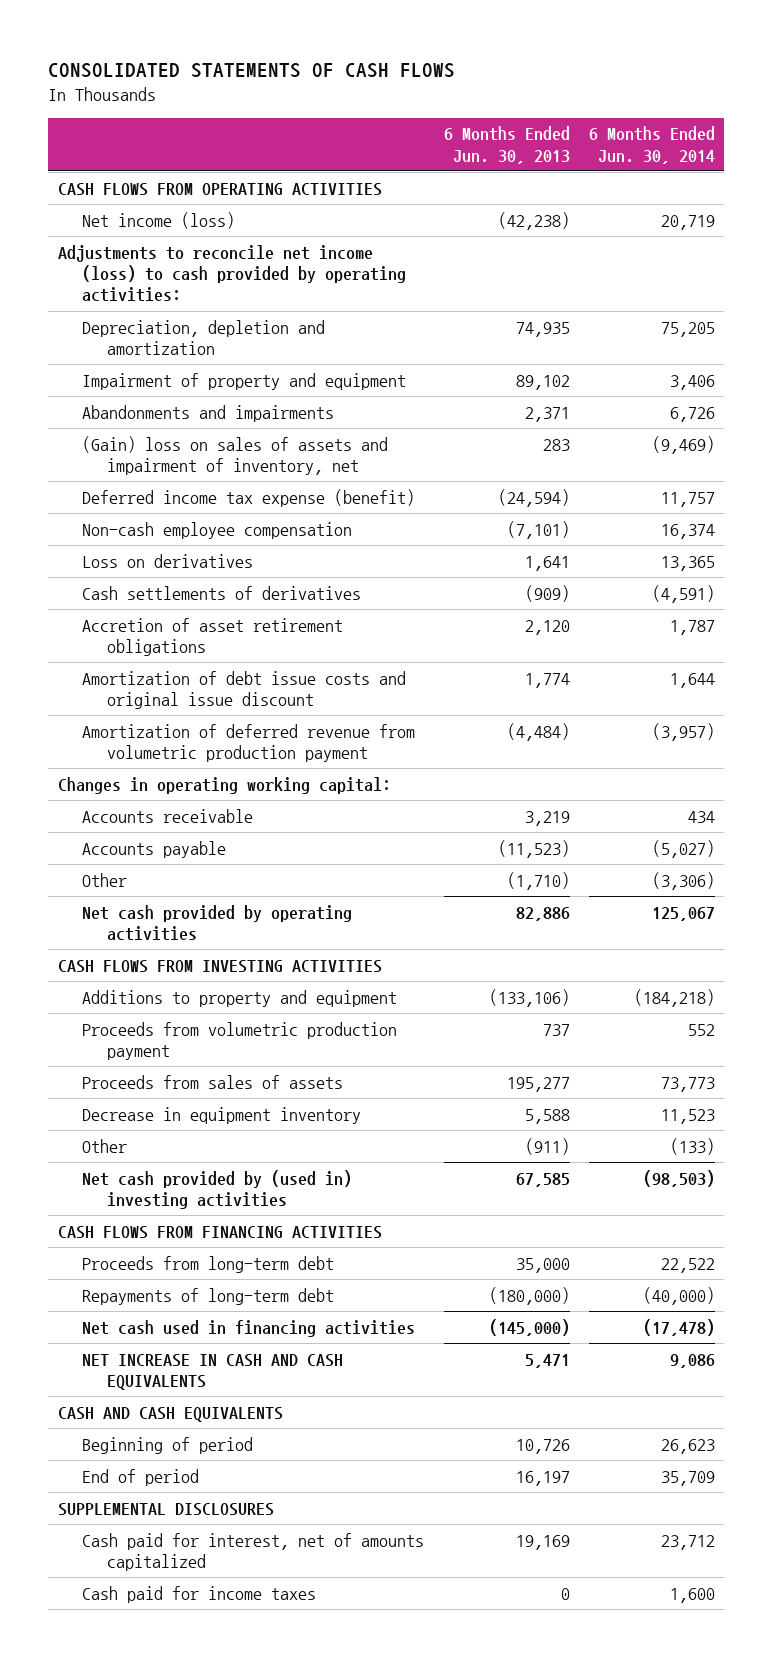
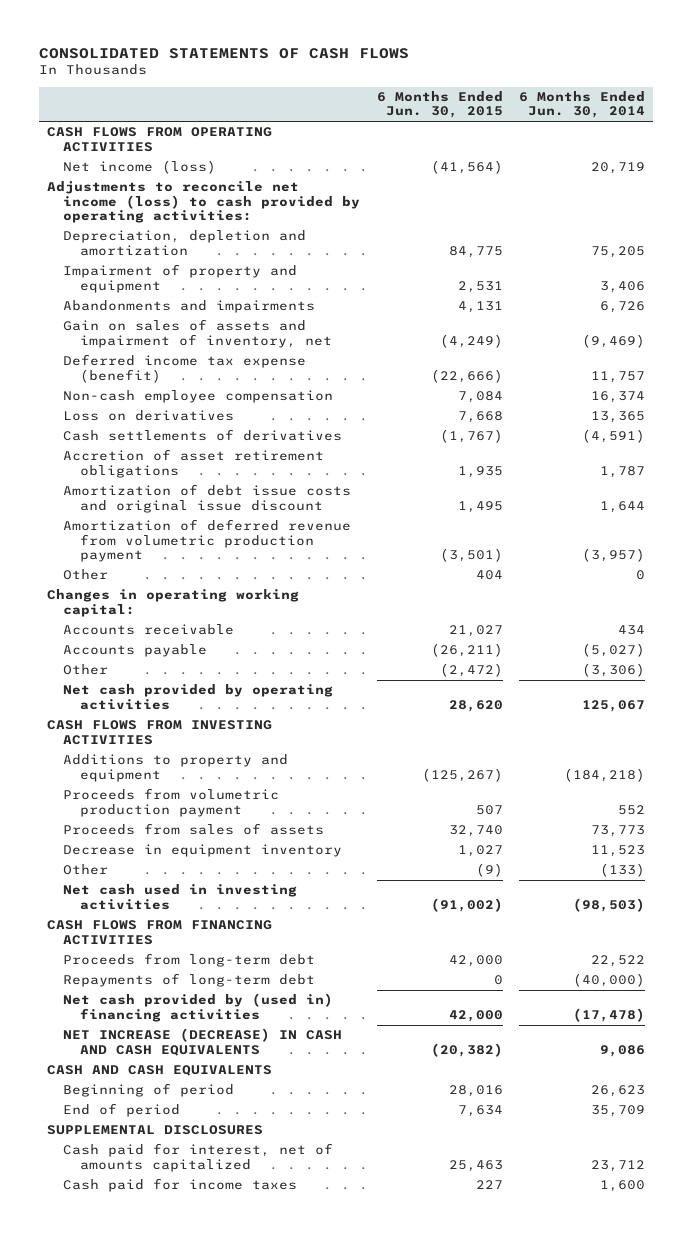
[443,126,570,164] 6 Months Ended Jun. 30, 2013 -> none
none -> [376,91,503,119] 6 Months Ended Jun. 30, 2015
[82,435,389,475] (Gain) loss on sales of assets and impairment of inventory, net -> [63,319,332,348] Gain on sales of assets and impairment of inventory, net
none -> [63,569,109,581] Other
[82,1169,353,1209] Net cash provided by (used in) investing activities -> [63,884,298,910] Net cash used in investing activities
[82,1319,416,1337] Net cash used in financing activities -> [63,993,334,1022] Net cash provided by (used in) financing activities
[82,1353,344,1390] NET INCREASE IN CASH AND CASH EQUIVALENTS -> [63,1028,343,1056] NET INCREASE (DECREASE) IN CASH AND CASH EQUIVALENTS

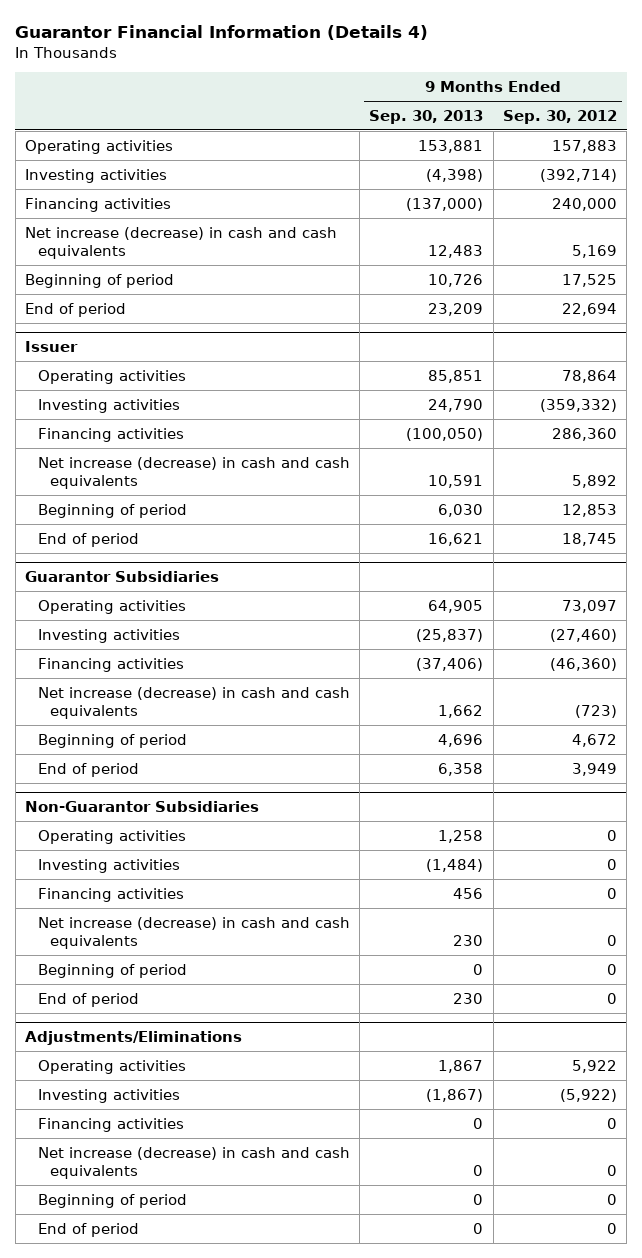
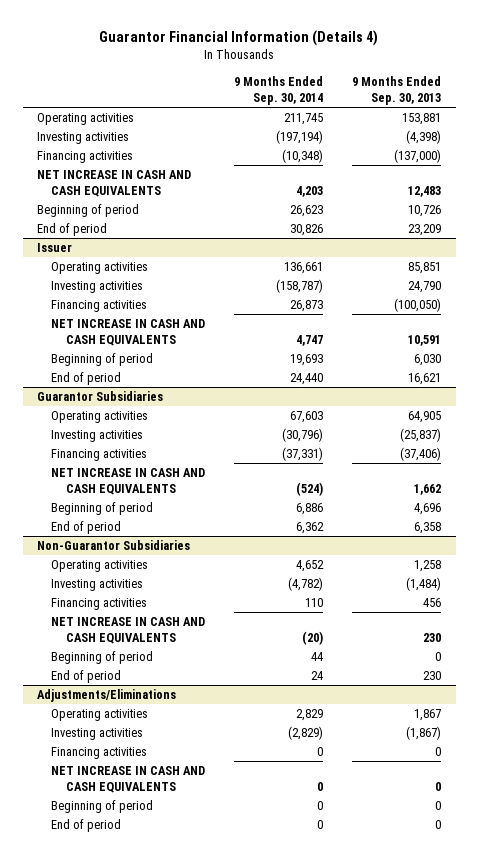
[502,109,617,124] Sep. 30, 2012 -> none
none -> [234,76,324,106] 9 Months Ended Sep. 30, 2014
[25,226,338,259] Net increase (decrease) in cash and cash equivalents -> [37,170,192,198] NET INCREASE IN CASH AND CASH EQUIVALENTS
[37,456,350,489] Net increase (decrease) in cash and cash equivalents -> [51,319,206,347] NET INCREASE IN CASH AND CASH EQUIVALENTS
[37,686,350,719] Net increase (decrease) in cash and cash equivalents -> [51,468,206,496] NET INCREASE IN CASH AND CASH EQUIVALENTS
[37,916,350,949] Net increase (decrease) in cash and cash equivalents -> [51,617,206,645] NET INCREASE IN CASH AND CASH EQUIVALENTS
[37,1146,350,1179] Net increase (decrease) in cash and cash equivalents -> [51,766,206,794] NET INCREASE IN CASH AND CASH EQUIVALENTS

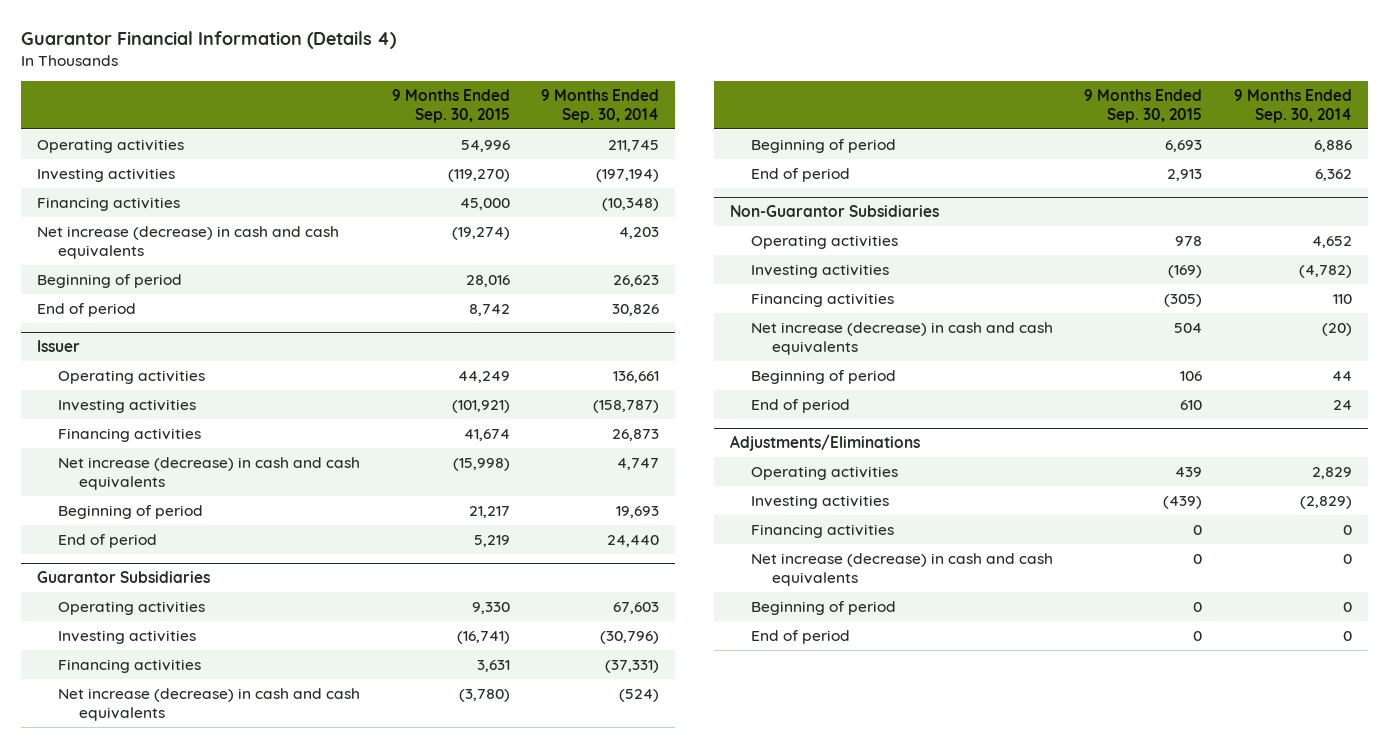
[352,76,442,106] 9 Months Ended Sep. 30, 2013 -> none
none -> [391,89,510,123] 9 Months Ended Sep. 30, 2015
[37,170,192,198] NET INCREASE IN CASH AND CASH EQUIVALENTS -> [36,226,339,259] Net increase (decrease) in cash and cash equivalents
[51,319,206,347] NET INCREASE IN CASH AND CASH EQUIVALENTS -> [57,457,360,490] Net increase (decrease) in cash and cash equivalents
[51,468,206,496] NET INCREASE IN CASH AND CASH EQUIVALENTS -> [57,688,360,721] Net increase (decrease) in cash and cash equivalents
[51,617,206,645] NET INCREASE IN CASH AND CASH EQUIVALENTS -> [750,322,1053,355] Net increase (decrease) in cash and cash equivalents
[51,766,206,794] NET INCREASE IN CASH AND CASH EQUIVALENTS -> [750,553,1053,586] Net increase (decrease) in cash and cash equivalents

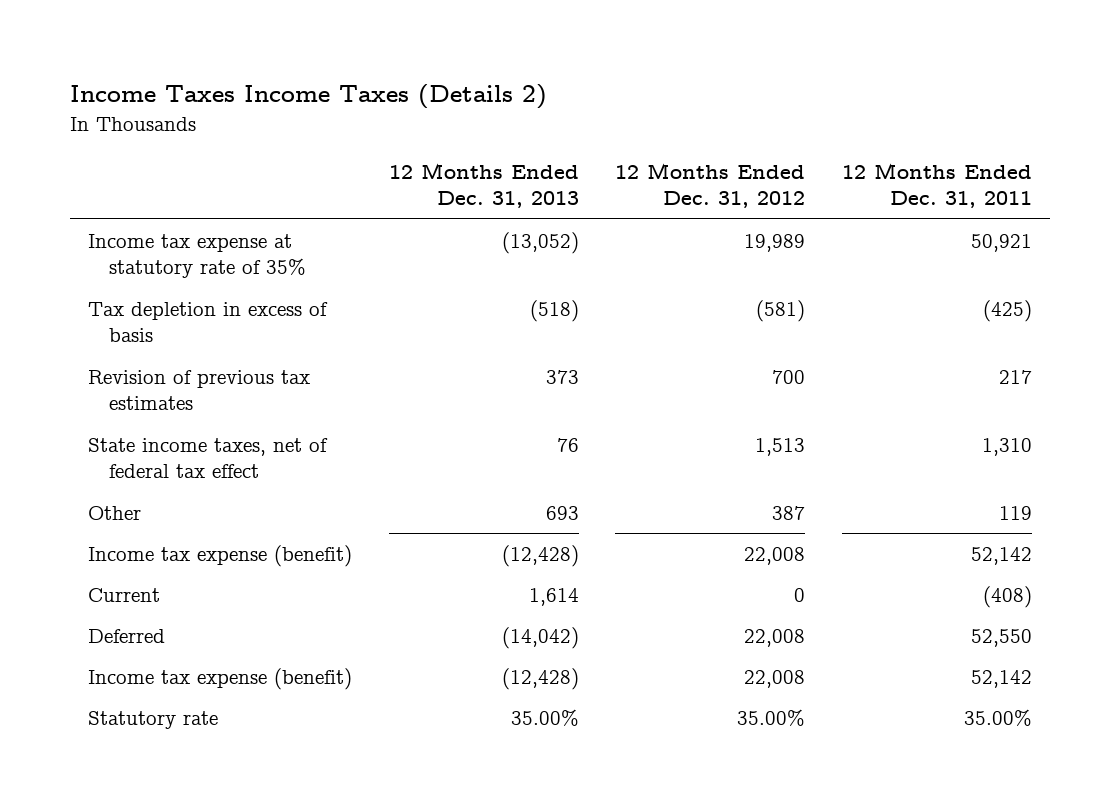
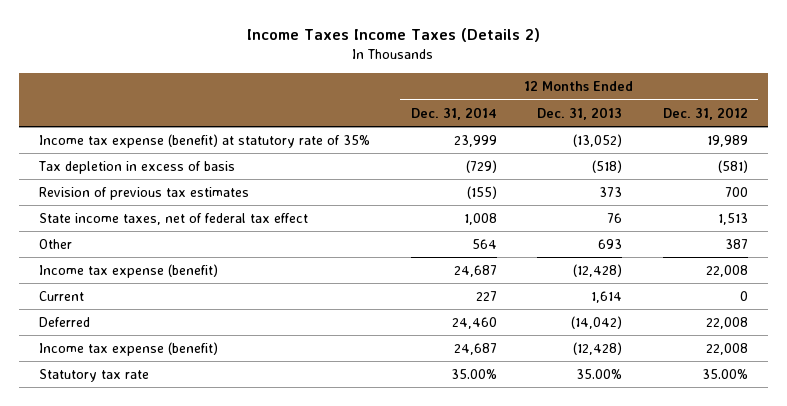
[842,163,1033,209] 12 Months Ended Dec. 31, 2011 -> none
none -> [410,106,497,120] Dec. 31, 2014
[88,233,307,279] Income tax expense at statutory rate of 35% -> [38,133,370,148] Income tax expense (benefit) at statutory rate of 35%
[88,710,219,729] Statutory rate -> [38,368,149,382] Statutory tax rate

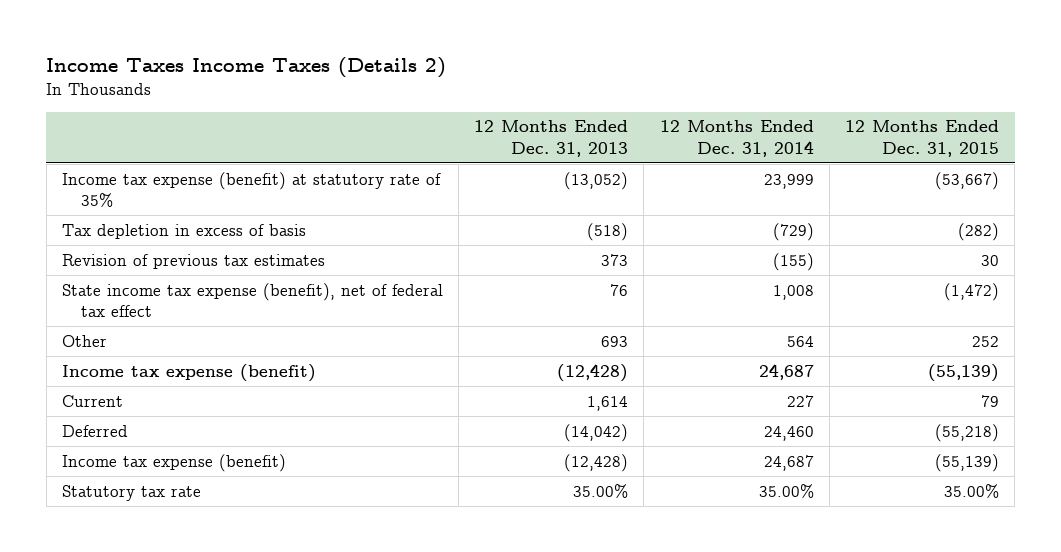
[662,106,748,120] Dec. 31, 2012 -> none
none -> [845,120,1000,157] 12 Months Ended Dec. 31, 2015
[38,212,308,225] State income taxes, net of federal tax effect -> [61,282,443,318] State income tax expense (benefit), net of federal tax effect

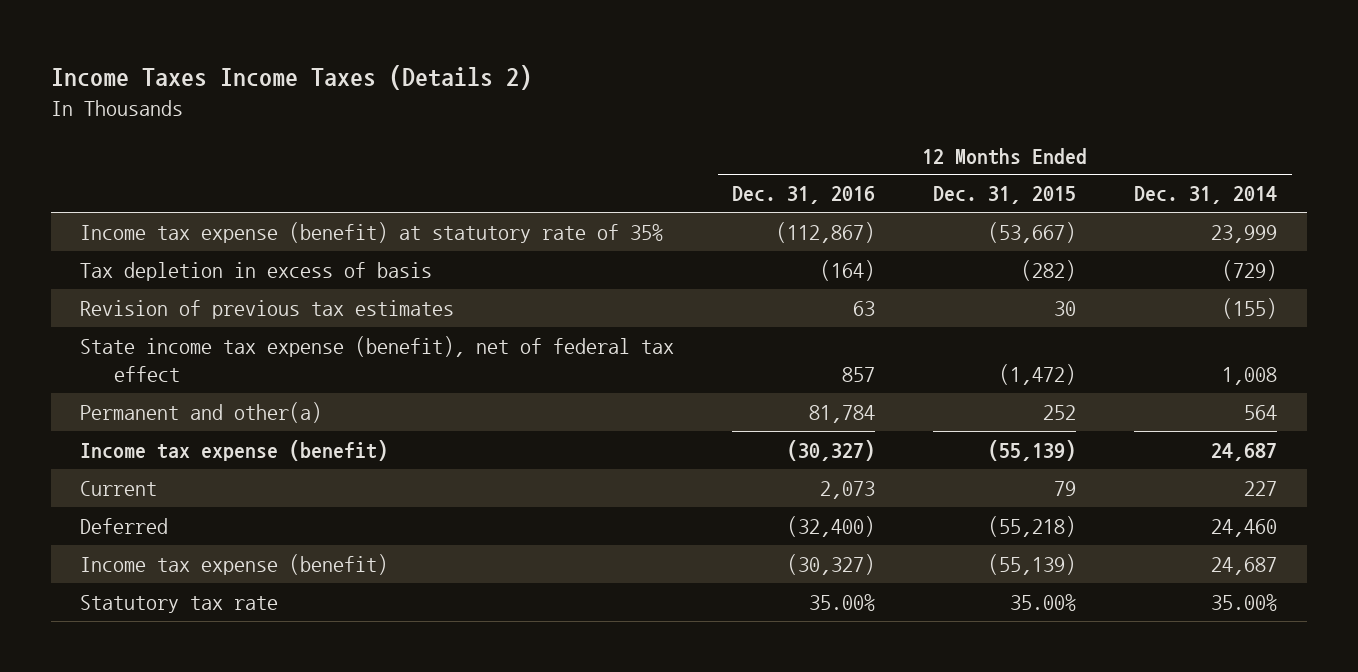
[474,120,629,157] 12 Months Ended Dec. 31, 2013 -> none
none -> [732,186,876,205] Dec. 31, 2016
[61,334,107,347] Other -> [80,401,323,423] Permanent and other(a)

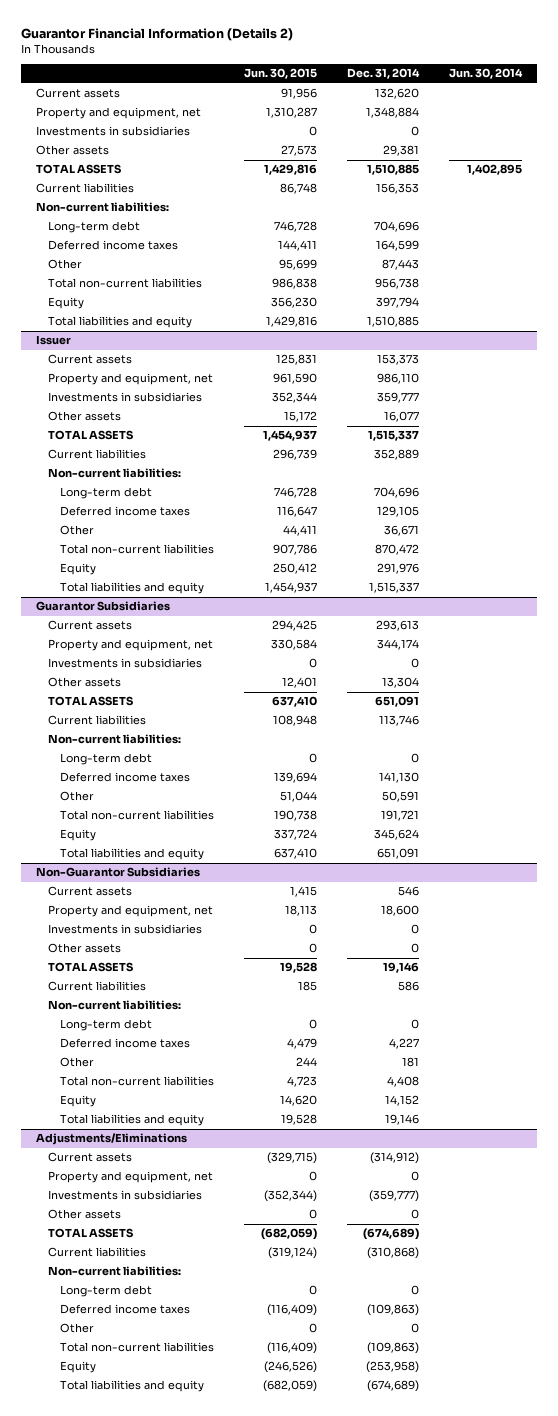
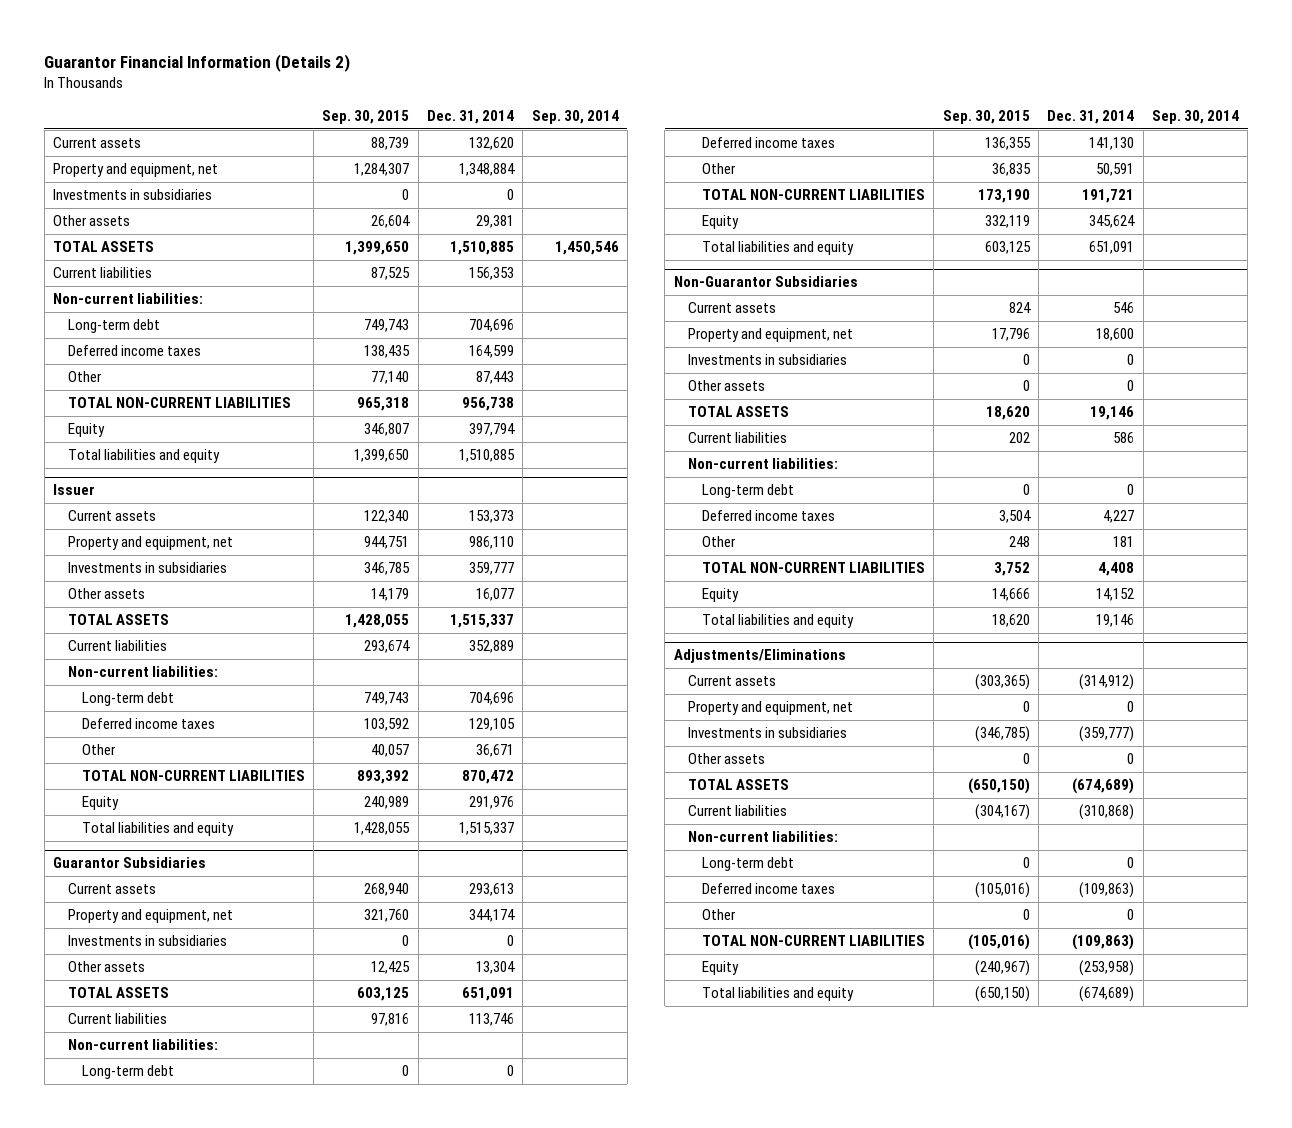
[243,68,317,80] Jun. 30, 2015 -> none
[448,68,523,80] Jun. 30, 2014 -> none
none -> [322,110,410,125] Sep. 30, 2015
none -> [531,110,619,125] Sep. 30, 2014
[47,278,202,289] Total non-current liabilities -> [67,397,291,409] TOTAL NON-CURRENT LIABILITIES
[59,544,214,555] Total non-current liabilities -> [81,770,305,782] TOTAL NON-CURRENT LIABILITIES
[59,810,214,821] Total non-current liabilities -> [702,189,926,201] TOTAL NON-CURRENT LIABILITIES
[59,1076,214,1087] Total non-current liabilities -> [702,562,926,574] TOTAL NON-CURRENT LIABILITIES
[59,1342,214,1353] Total non-current liabilities -> [702,935,926,947] TOTAL NON-CURRENT LIABILITIES

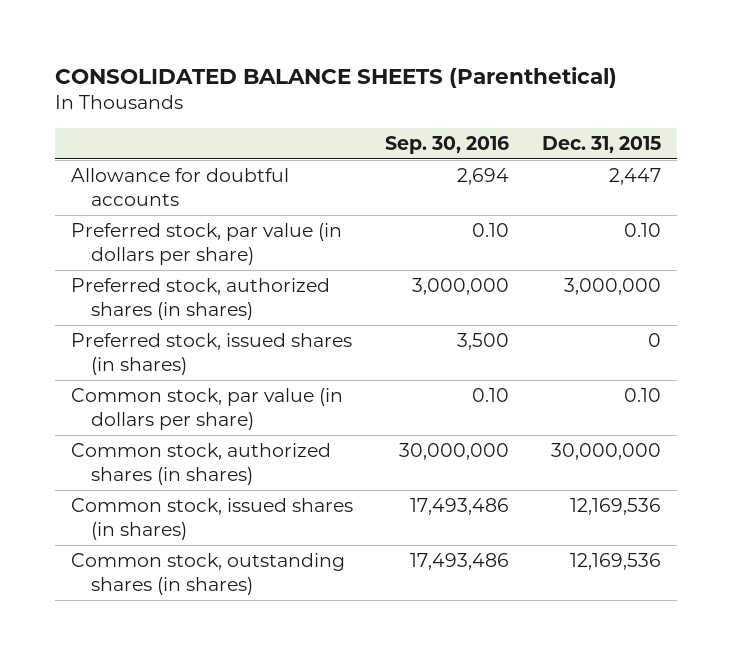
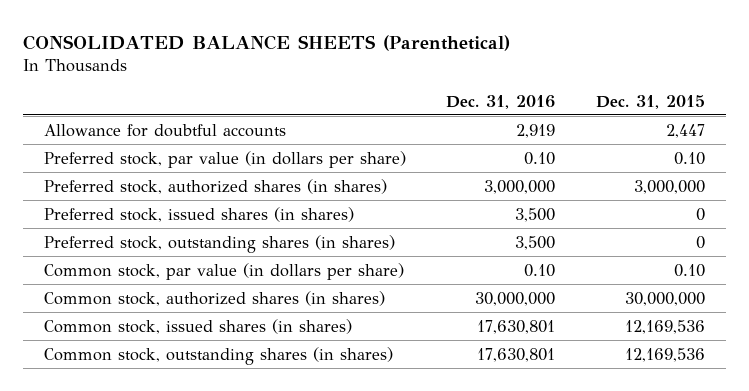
[385,136,510,155] Sep. 30, 2016 -> none
none -> [446,94,556,109] Dec. 31, 2016
none -> [43,234,395,253] Preferred stock, outstanding shares (in shares)

